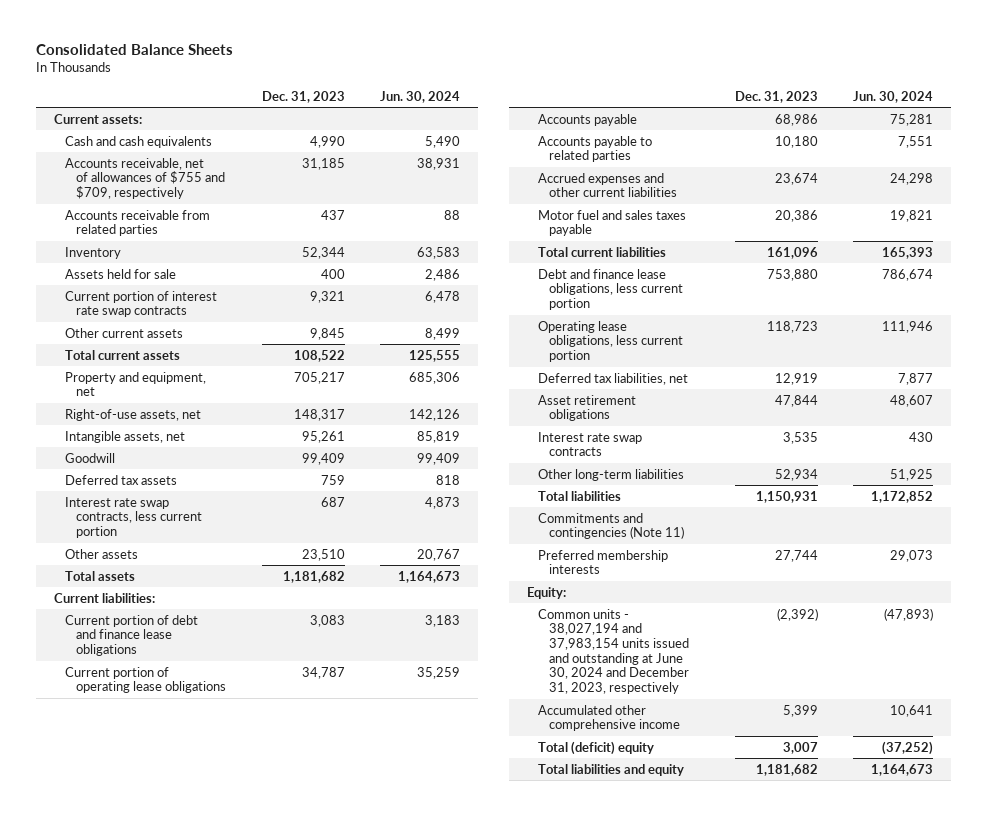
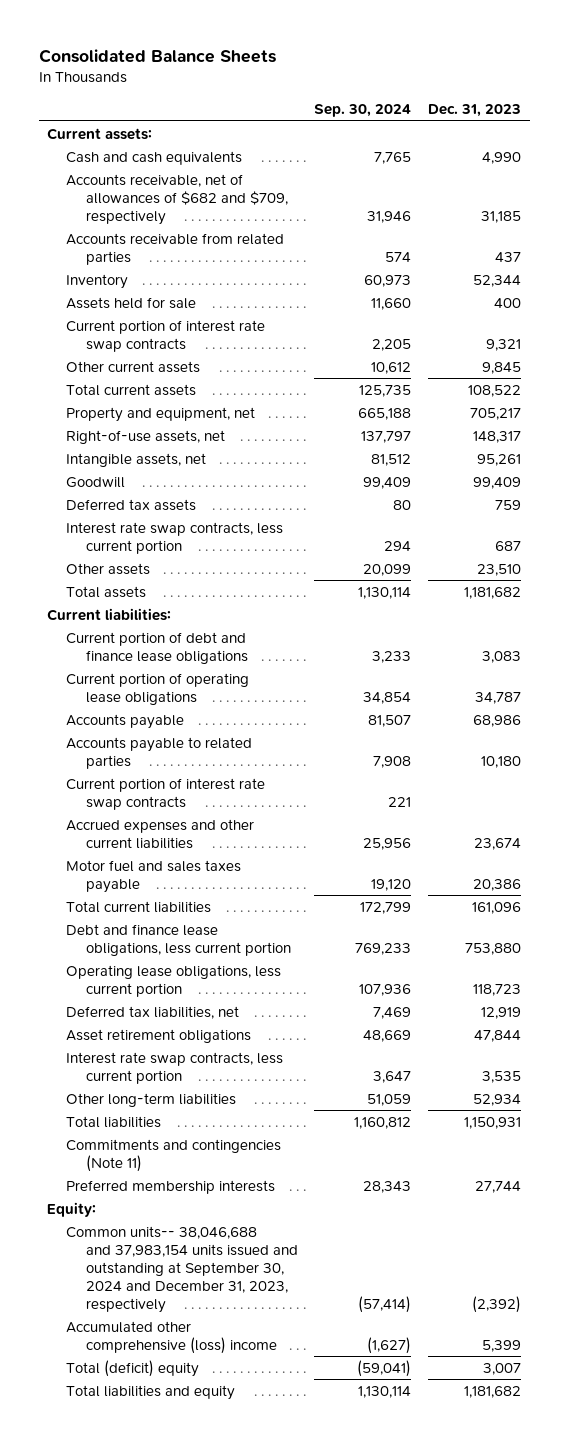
[380,90,461,103] Jun. 30, 2024 -> none
none -> [314,104,412,118] Sep. 30, 2024
[64,157,226,200] Accounts receivable, net of allowances of $755 and $709, respectively -> [66,173,288,225] Accounts receivable, net of allowances of $682 and $709, respectively
none -> [66,777,266,810] Current portion of interest rate swap contracts
[538,431,643,457] Interest rate swap contracts -> [66,1051,284,1084] Interest rate swap contracts, less current portion
[538,608,690,695] Common units - 38,027,194 and 37,983,154 units issued and outstanding at June 30, 2024 and December 31, 2023, respectively -> [66,1225,298,1313] Common units-- 38,046,688 and 37,983,154 units issued and outstanding at September 30, 2024 and December 31, 2023, respectively
[538,704,681,732] Accumulated other comprehensive income -> [66,1320,277,1354] Accumulated other comprehensive (loss) income

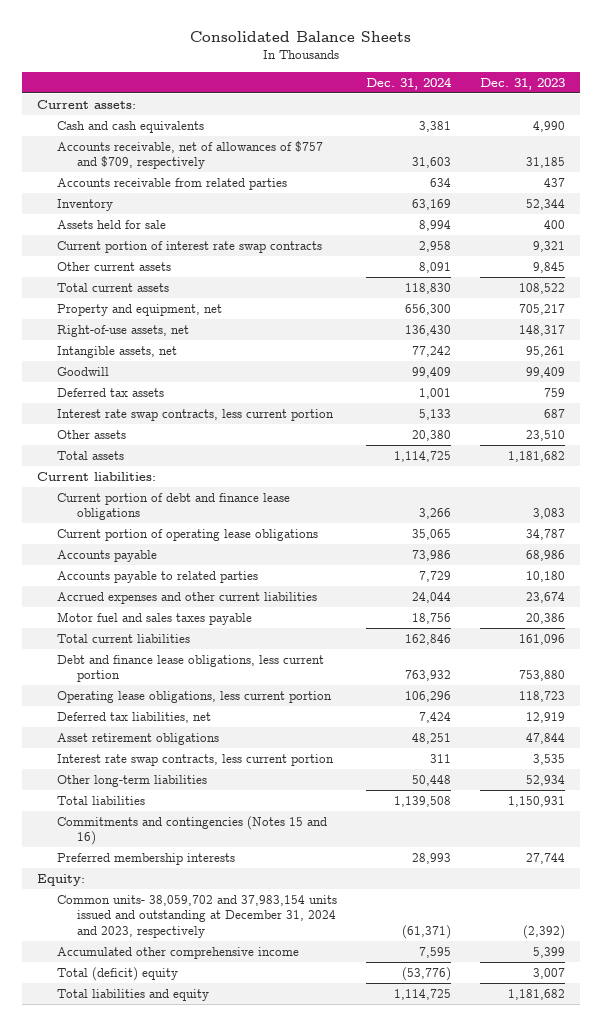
[314,104,412,118] Sep. 30, 2024 -> none
none -> [366,77,453,91] Dec. 31, 2024
[66,173,288,225] Accounts receivable, net of allowances of $682 and $709, respectively -> [56,140,323,170] Accounts receivable, net of allowances of $757 and $709, respectively
[66,777,266,810] Current portion of interest rate swap contracts -> none
[66,1138,282,1172] Commitments and contingencies (Note 11) -> [56,815,327,846] Commitments and contingencies (Notes 15 and 16)
[66,1225,298,1313] Common units-- 38,046,688 and 37,983,154 units issued and outstanding at September 30, 2024 and December 31, 2023, respectively -> [56,894,337,938] Common units- 38,059,702 and 37,983,154 units issued and outstanding at December 31, 2024 and 2023, respectively
[66,1320,277,1354] Accumulated other comprehensive (loss) income -> [56,946,299,959] Accumulated other comprehensive income

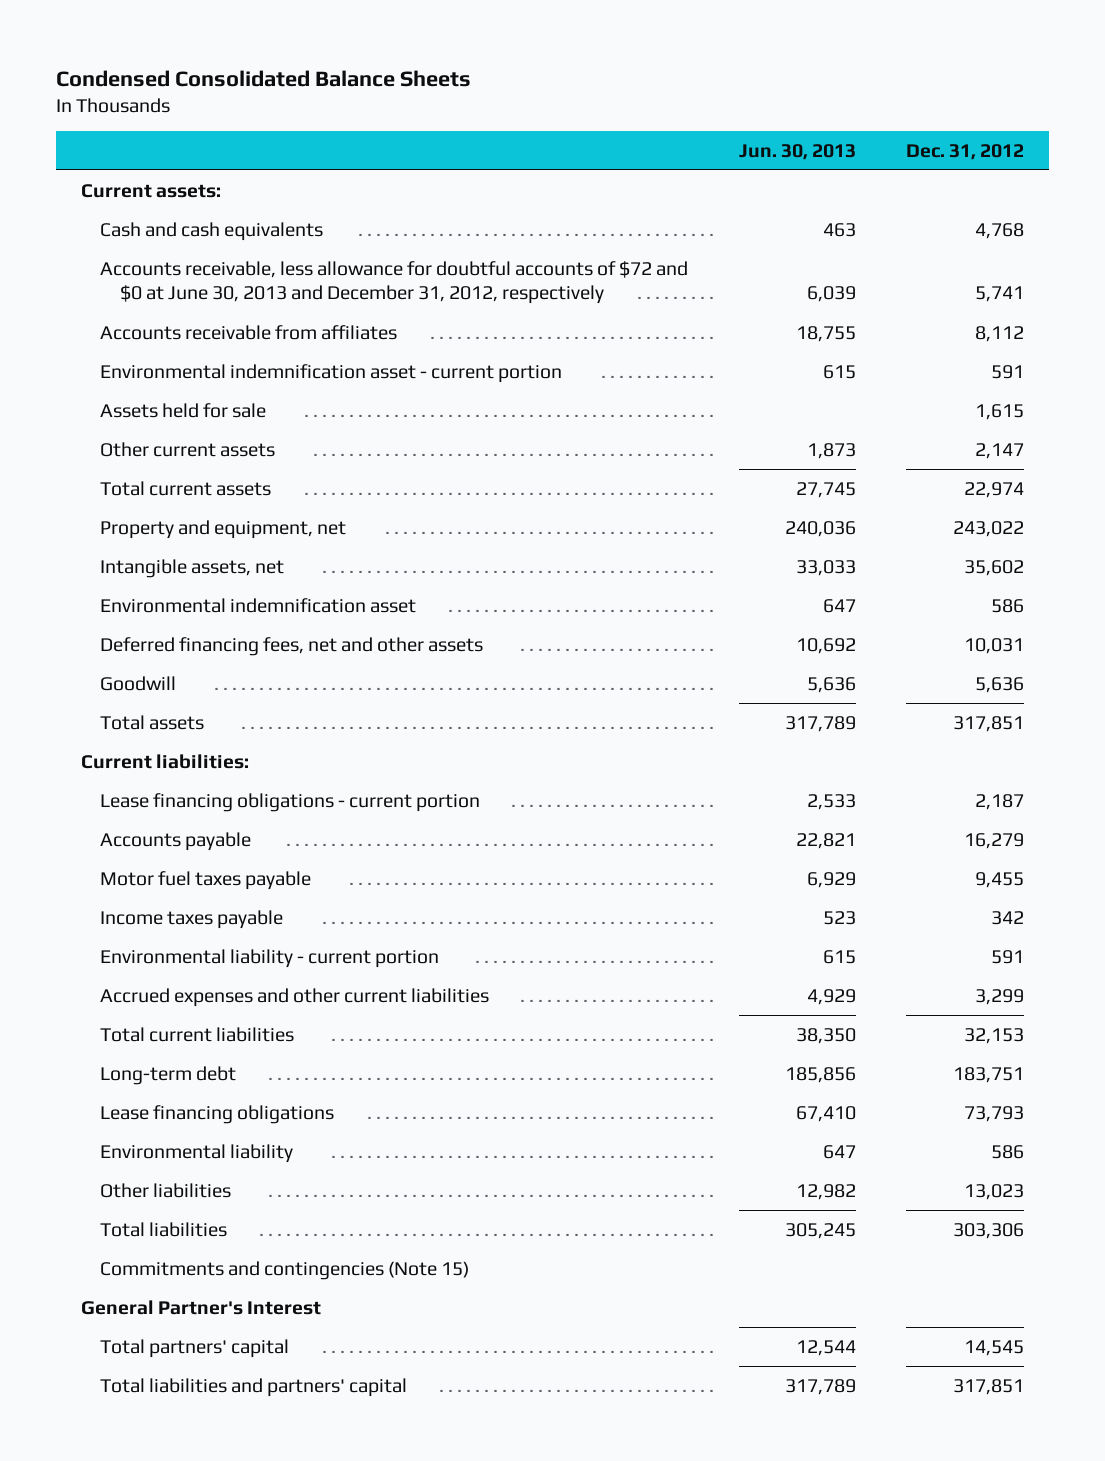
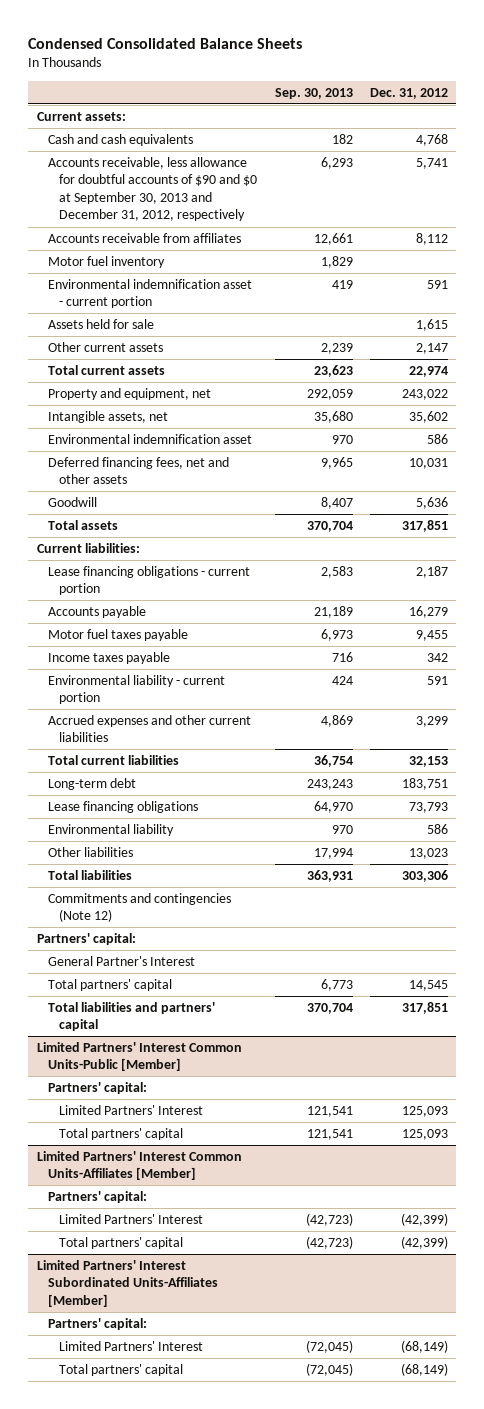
[738,143,856,160] Jun. 30, 2013 -> none
none -> [274,87,353,99] Sep. 30, 2013
[100,260,689,305] Accounts receivable, less allowance for doubtful accounts of $72 and $0 at June 30, 2013 and December 31, 2012, respectively -> [48,156,258,222] Accounts receivable, less allowance for doubtful accounts of $90 and $0 at September 30, 2013 and December 31, 2012, respectively
none -> [48,255,166,268] Motor fuel inventory
[100,1260,470,1280] Commitments and contingencies (Note 15) -> [48,892,232,923] Commitments and contingencies (Note 12)
none -> [36,932,136,945] Partners' capital:
none -> [36,1041,242,1072] Limited Partners' Interest Common Units-Public [Member]
none -> [48,1081,148,1094] Partners' capital:
none -> [59,1104,204,1115] Limited Partners' Interest
none -> [59,1127,184,1140] Total partners' capital
none -> [36,1150,242,1181] Limited Partners' Interest Common Units-Affiliates [Member]
none -> [48,1190,148,1203] Partners' capital:
none -> [59,1213,204,1224] Limited Partners' Interest
none -> [59,1236,184,1249] Total partners' capital
none -> [36,1259,219,1307] Limited Partners' Interest Subordinated Units-Affiliates [Member]
none -> [48,1317,148,1330] Partners' capital:
none -> [59,1340,204,1351] Limited Partners' Interest
none -> [59,1363,184,1376] Total partners' capital

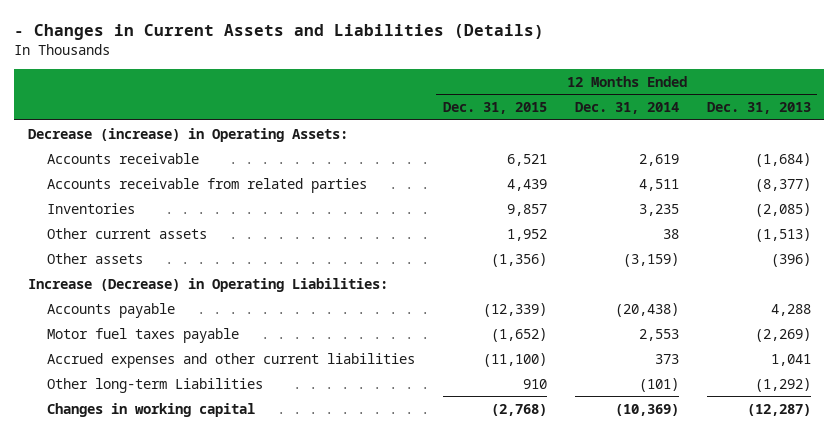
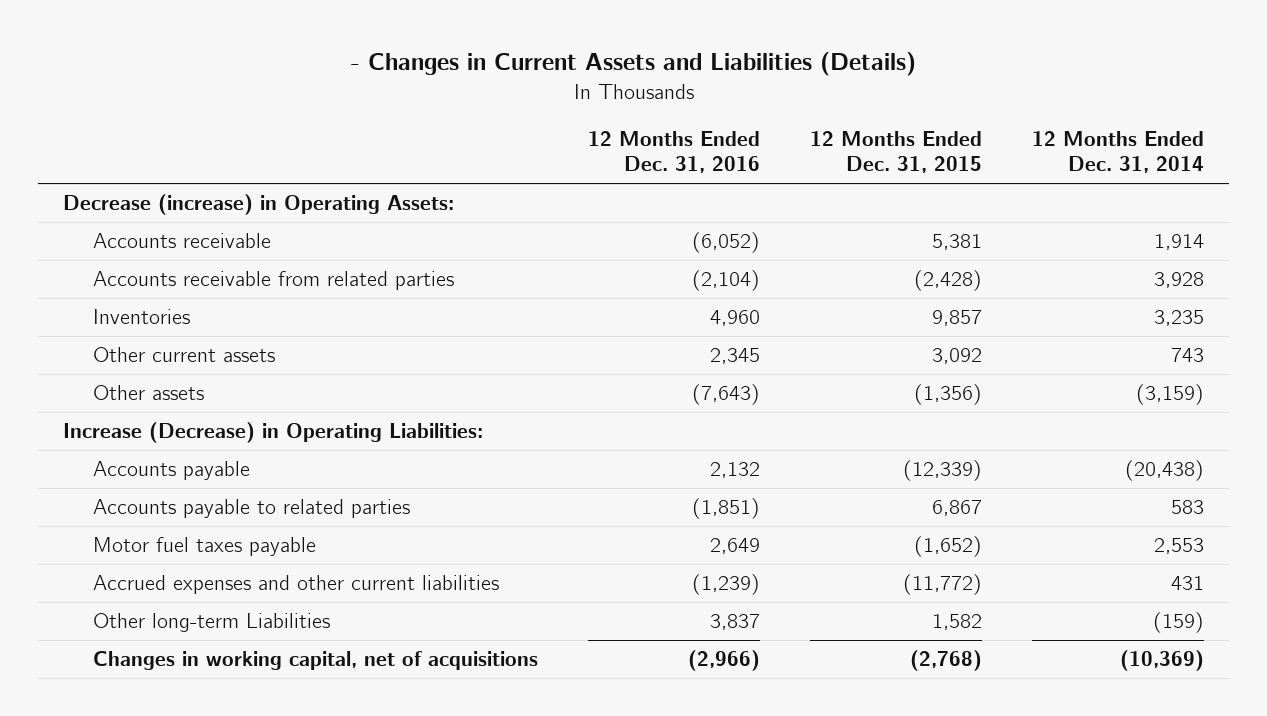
[706,101,811,114] Dec. 31, 2013 -> none
none -> [588,130,761,174] 12 Months Ended Dec. 31, 2016
[507,153,548,166] 6,521 -> [932,234,983,251] 5,381
[638,153,679,166] 2,619 -> [1154,234,1205,251] 1,914
[507,178,548,191] 4,439 -> [914,270,983,292] (2,428)
[638,178,679,191] 4,511 -> [1154,272,1205,289] 3,928
[507,228,548,241] 1,952 -> [932,348,983,365] 3,092
[662,228,679,239] 38 -> [1171,348,1205,363] 743
none -> [93,499,411,519] Accounts payable to related parties
[483,352,548,367] (11,100) -> [903,574,983,596] (11,772)
[654,353,679,364] 373 -> [1171,576,1205,591] 431
[523,378,548,389] 910 -> [932,614,983,631] 1,582
[638,377,679,392] (101) -> [1153,612,1205,634] (159)
[47,402,256,417] Changes in working capital -> [93,651,539,671] Changes in working capital, net of acquisitions

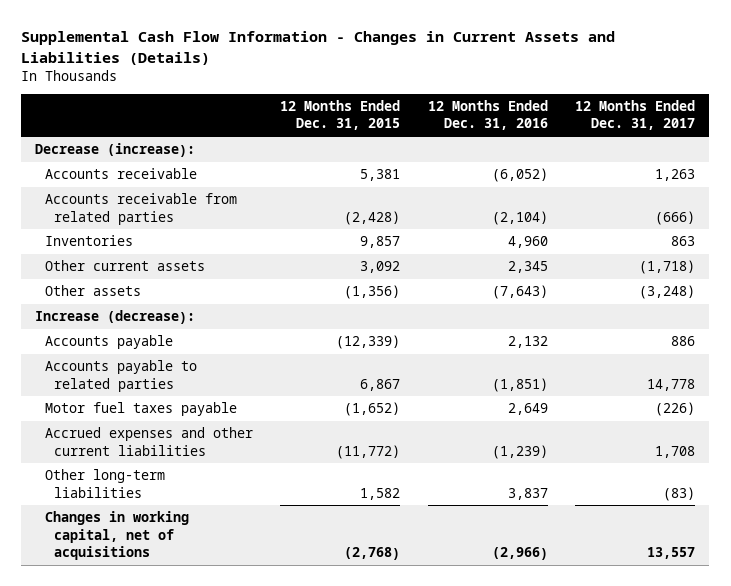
[350,52,916,77] - Changes in Current Assets and Liabilities (Details) -> [21,31,616,65] Supplemental Cash Flow Information - Changes in Current Assets and Liabilities (Details)
[1032,130,1205,174] 12 Months Ended Dec. 31, 2014 -> none
none -> [575,100,696,131] 12 Months Ended Dec. 31, 2017
[63,194,455,216] Decrease (increase) in Operating Assets: -> [35,143,196,158] Decrease (increase):
[63,422,484,444] Increase (Decrease) in Operating Liabilities: -> [35,310,196,325] Increase (decrease):
[93,613,331,633] Other long-term Liabilities -> [44,469,165,498] Other long-term liabilities

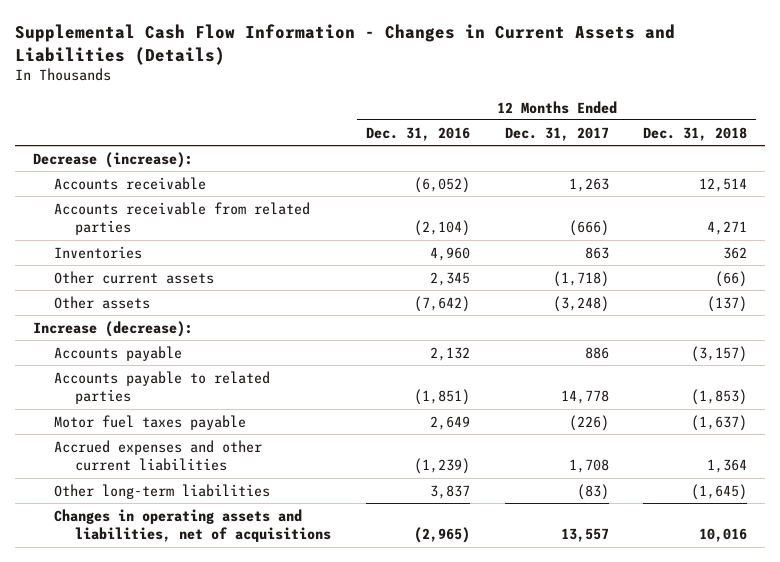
[280,100,401,131] 12 Months Ended Dec. 31, 2015 -> none
none -> [643,126,748,141] Dec. 31, 2018
[491,285,548,300] (7,643) -> [413,295,470,312] (7,642)
[44,511,189,560] Changes in working capital, net of acquisitions -> [53,508,332,543] Changes in operating assets and liabilities, net of acquisitions
[491,546,548,560] (2,966) -> [413,527,470,544] (2,965)

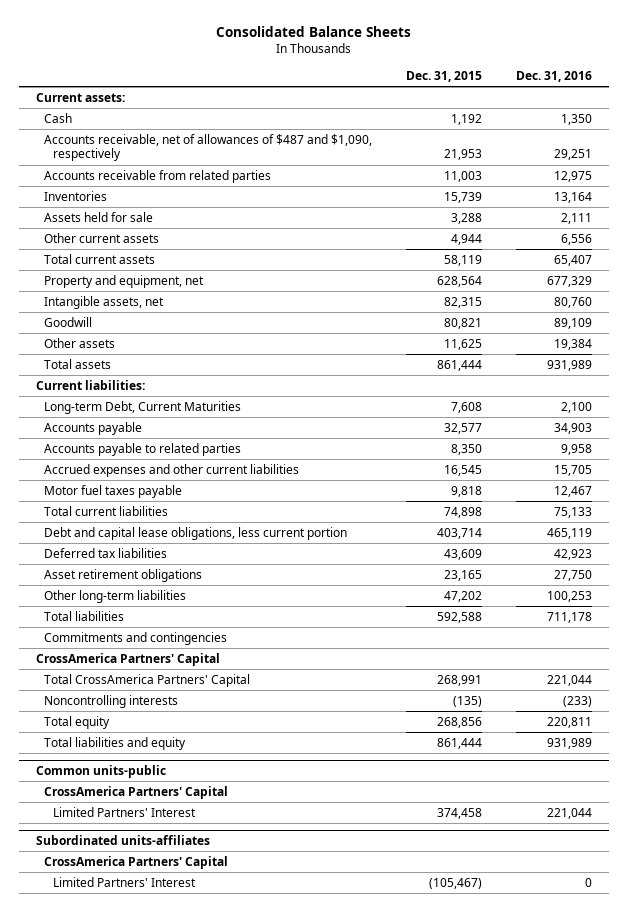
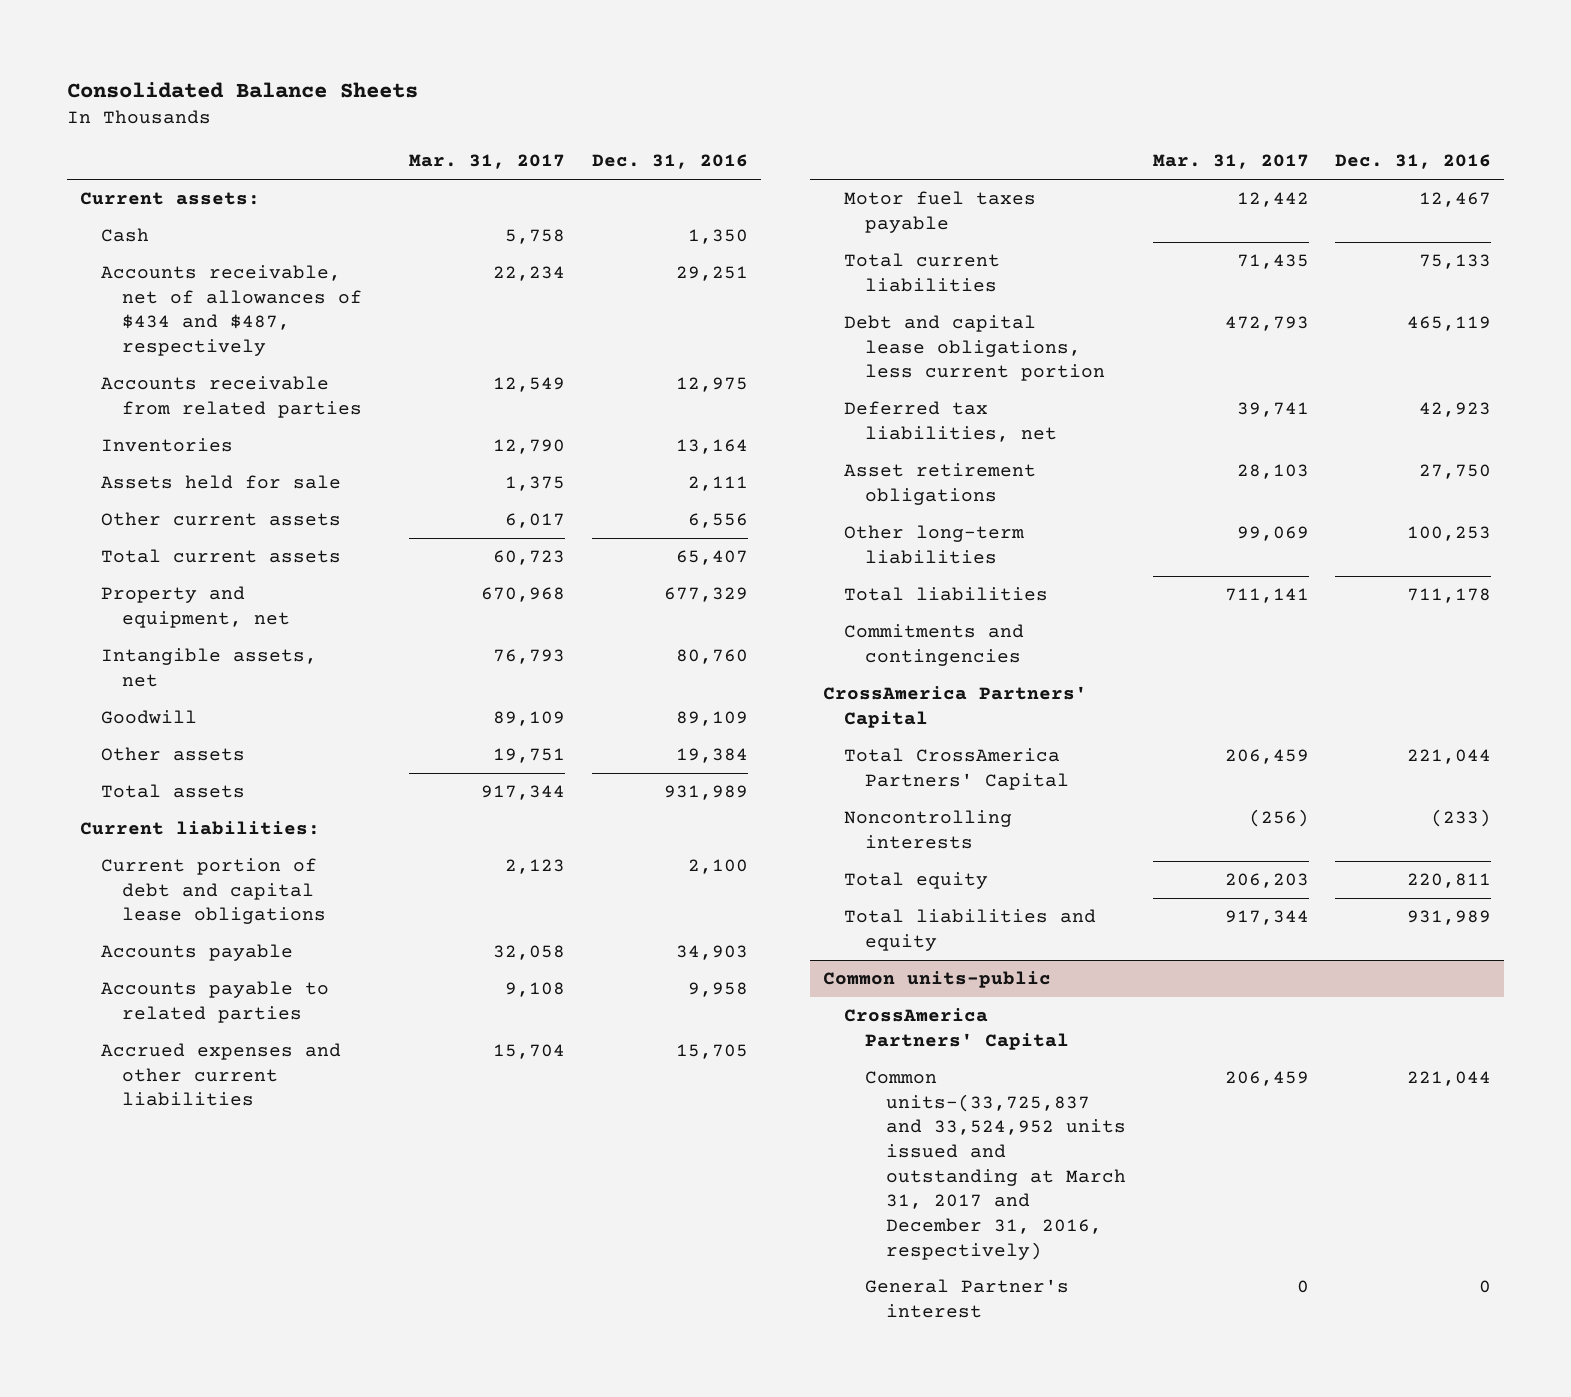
[406,71,483,83] Dec. 31, 2015 -> none
none -> [409,154,566,170] Mar. 31, 2017
[44,133,373,162] Accounts receivable, net of allowances of $487 and $1,090, respectively -> [100,265,362,357] Accounts receivable, net of allowances of $434 and $487, respectively
[44,400,242,414] Long-term Debt, Current Maturities -> [100,858,326,925] Current portion of debt and capital lease obligations
[44,547,168,558] Deferred tax liabilities -> [843,401,1058,442] Deferred tax liabilities, net
[35,835,210,846] Subordinated units-affiliates -> none
[44,855,229,869] CrossAmerica Partners' Capital -> none
[52,876,196,887] Limited Partners' Interest -> none
[52,806,196,817] Limited Partners' Interest -> [865,1071,1127,1260] Common units-(33,725,837 and 33,524,952 units issued and outstanding at March 31, 2017 and December 31, 2016, respectively)
none -> [865,1279,1070,1318] General Partner's interest

